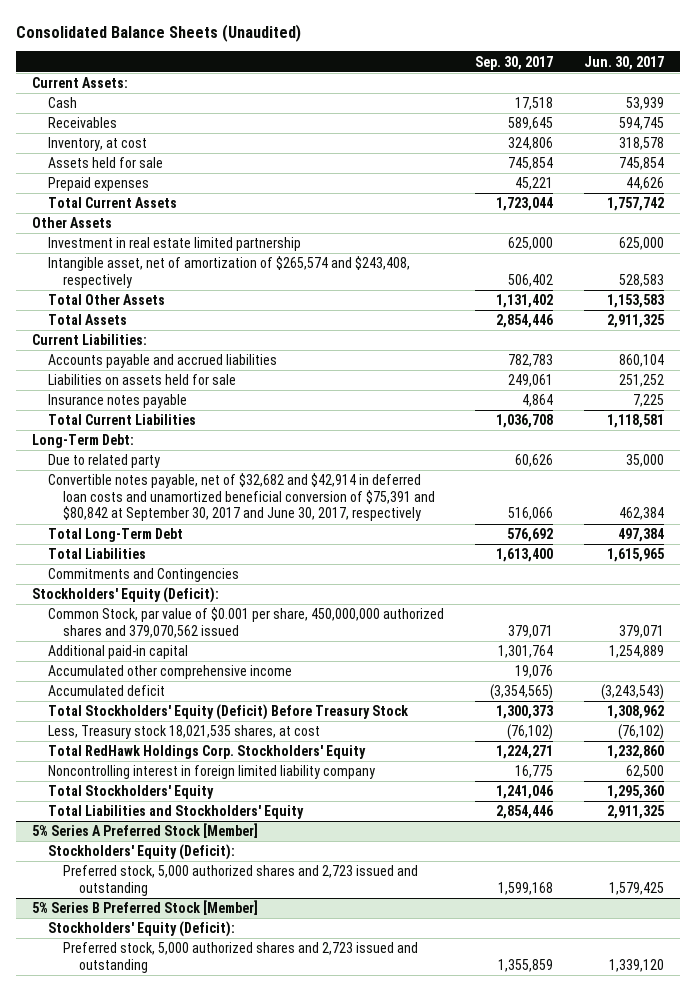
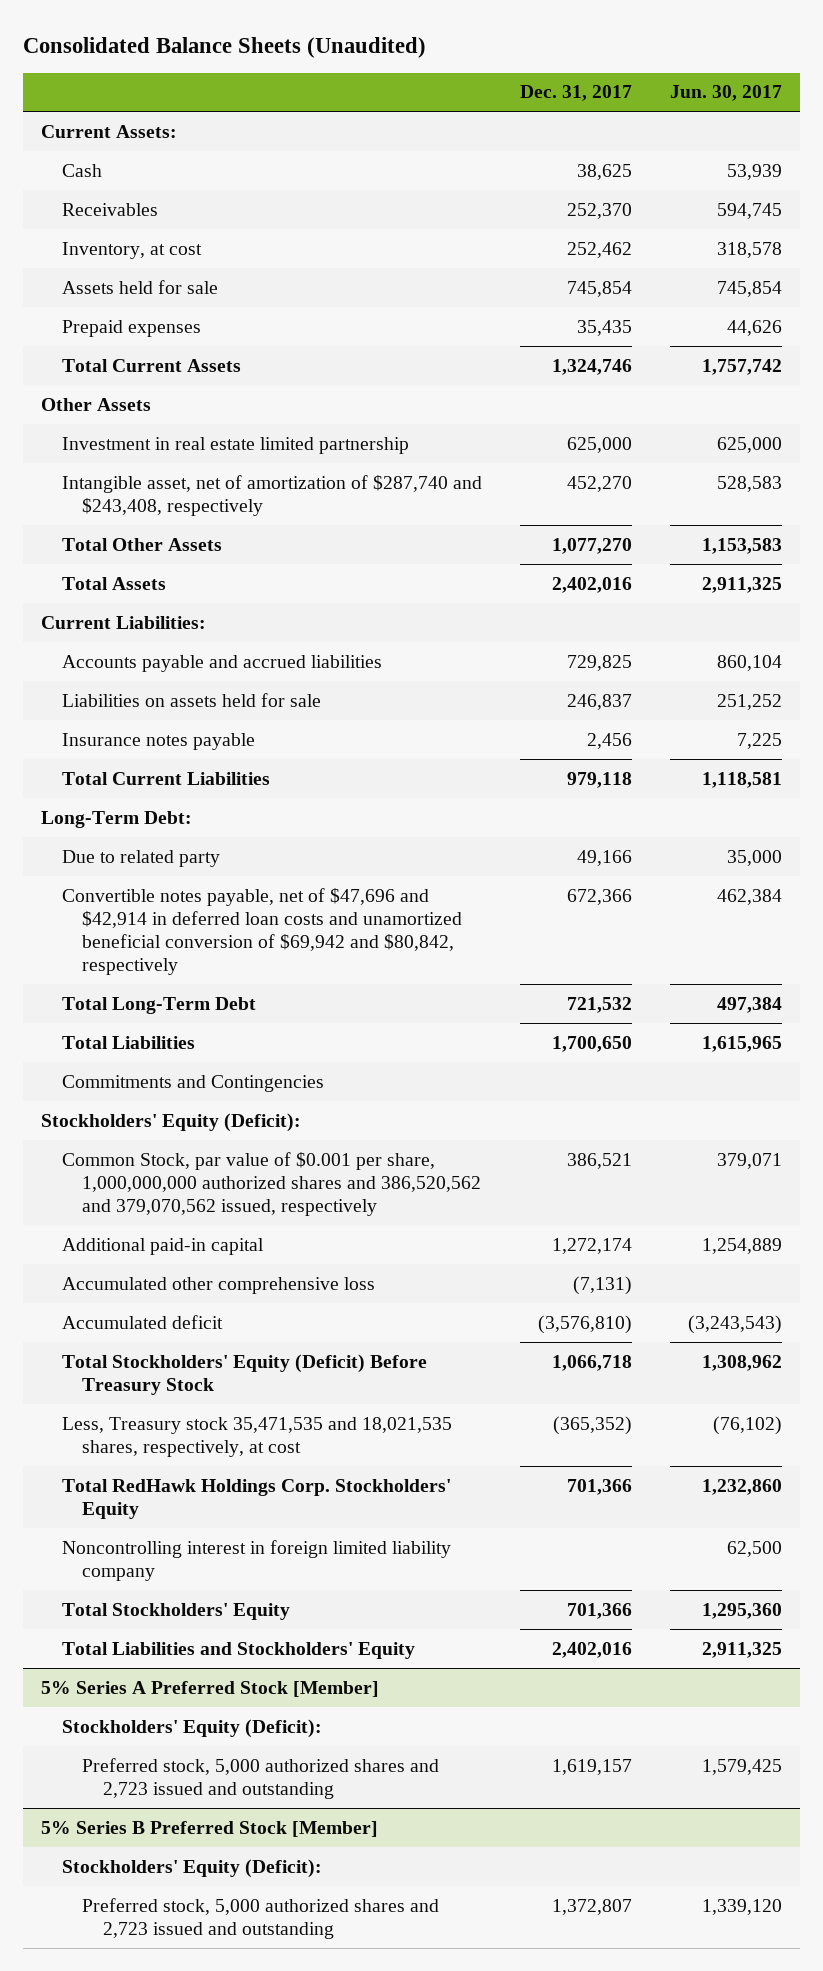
[474,55,553,70] Sep. 30, 2017 -> none
none -> [519,85,632,102] Dec. 31, 2017
[47,256,410,288] Intangible asset, net of amortization of $265,574 and $243,408, respectively -> [61,474,482,516] Intangible asset, net of amortization of $287,740 and $243,408, respectively
[47,473,436,522] Convertible notes payable, net of $32,682 and $42,914 in deferred loan costs and unamortized beneficial conversion of $75,391 and $80,842 at September 30, 2017 and June 30, 2017, respectively -> [61,887,463,975] Convertible notes payable, net of $47,696 and $42,914 in deferred loan costs and unamortized beneficial conversion of $69,942 and $80,842, respectively
[47,607,444,638] Common Stock, par value of $0.001 per share, 450,000,000 authorized shares and 379,070,562 issued -> [61,1151,482,1216] Common Stock, par value of $0.001 per share, 1,000,000,000 authorized shares and 386,520,562 and 379,070,562 issued, respectively
[47,665,292,680] Accumulated other comprehensive income -> [61,1276,375,1294] Accumulated other comprehensive loss
[47,725,320,740] Less, Treasury stock 18,021,535 shares, at cost -> [61,1416,452,1457] Less, Treasury stock 35,471,535 and 18,021,535 shares, respectively, at cost

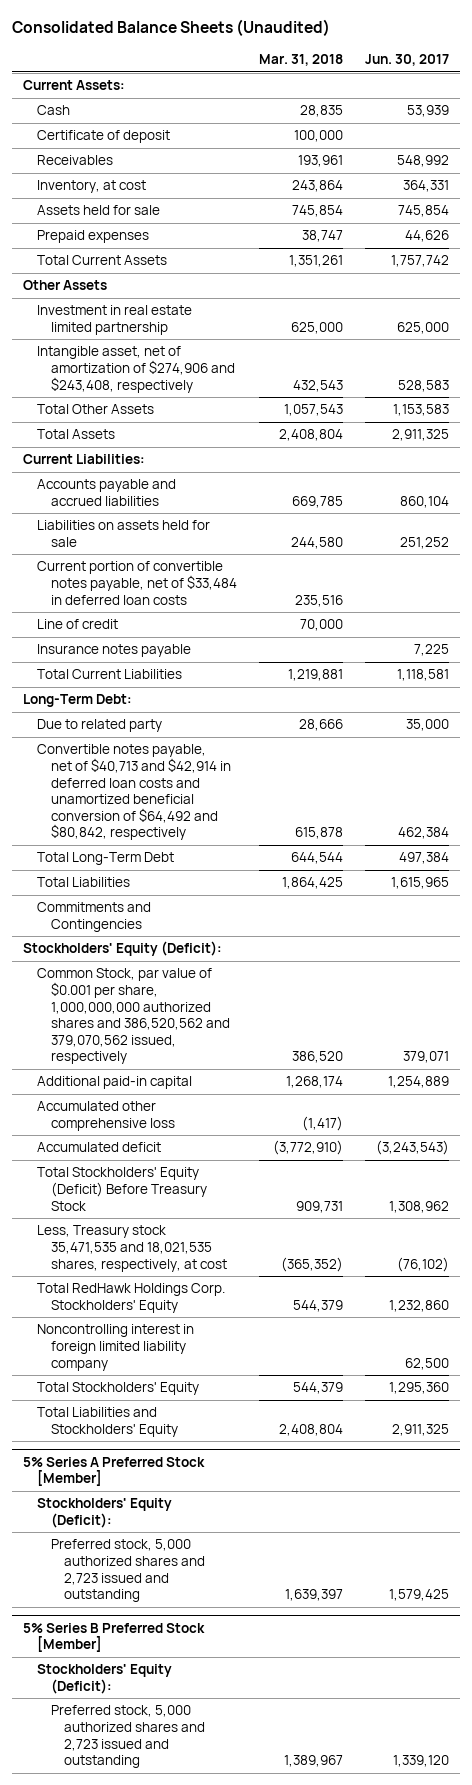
[519,85,632,102] Dec. 31, 2017 -> none
none -> [258,54,343,67] Mar. 31, 2018
none -> [36,130,170,144] Certificate of deposit
[716,202,782,219] 594,745 -> [396,155,449,168] 548,992
[716,241,782,258] 318,578 -> [402,180,449,193] 364,331
[61,474,482,516] Intangible asset, net of amortization of $287,740 and $243,408, respectively -> [36,346,235,393] Intangible asset, net of amortization of $274,906 and $243,408, respectively
none -> [36,561,237,605] Current portion of convertible notes payable, net of $33,484 in deferred loan costs
none -> [36,619,118,630] Line of credit
[61,887,463,975] Convertible notes payable, net of $47,696 and $42,914 in deferred loan costs and unamortized beneficial conversion of $69,942 and $80,842, respectively -> [36,744,231,841] Convertible notes payable, net of $40,713 and $42,914 in deferred loan costs and unamortized beneficial conversion of $64,492 and $80,842, respectively

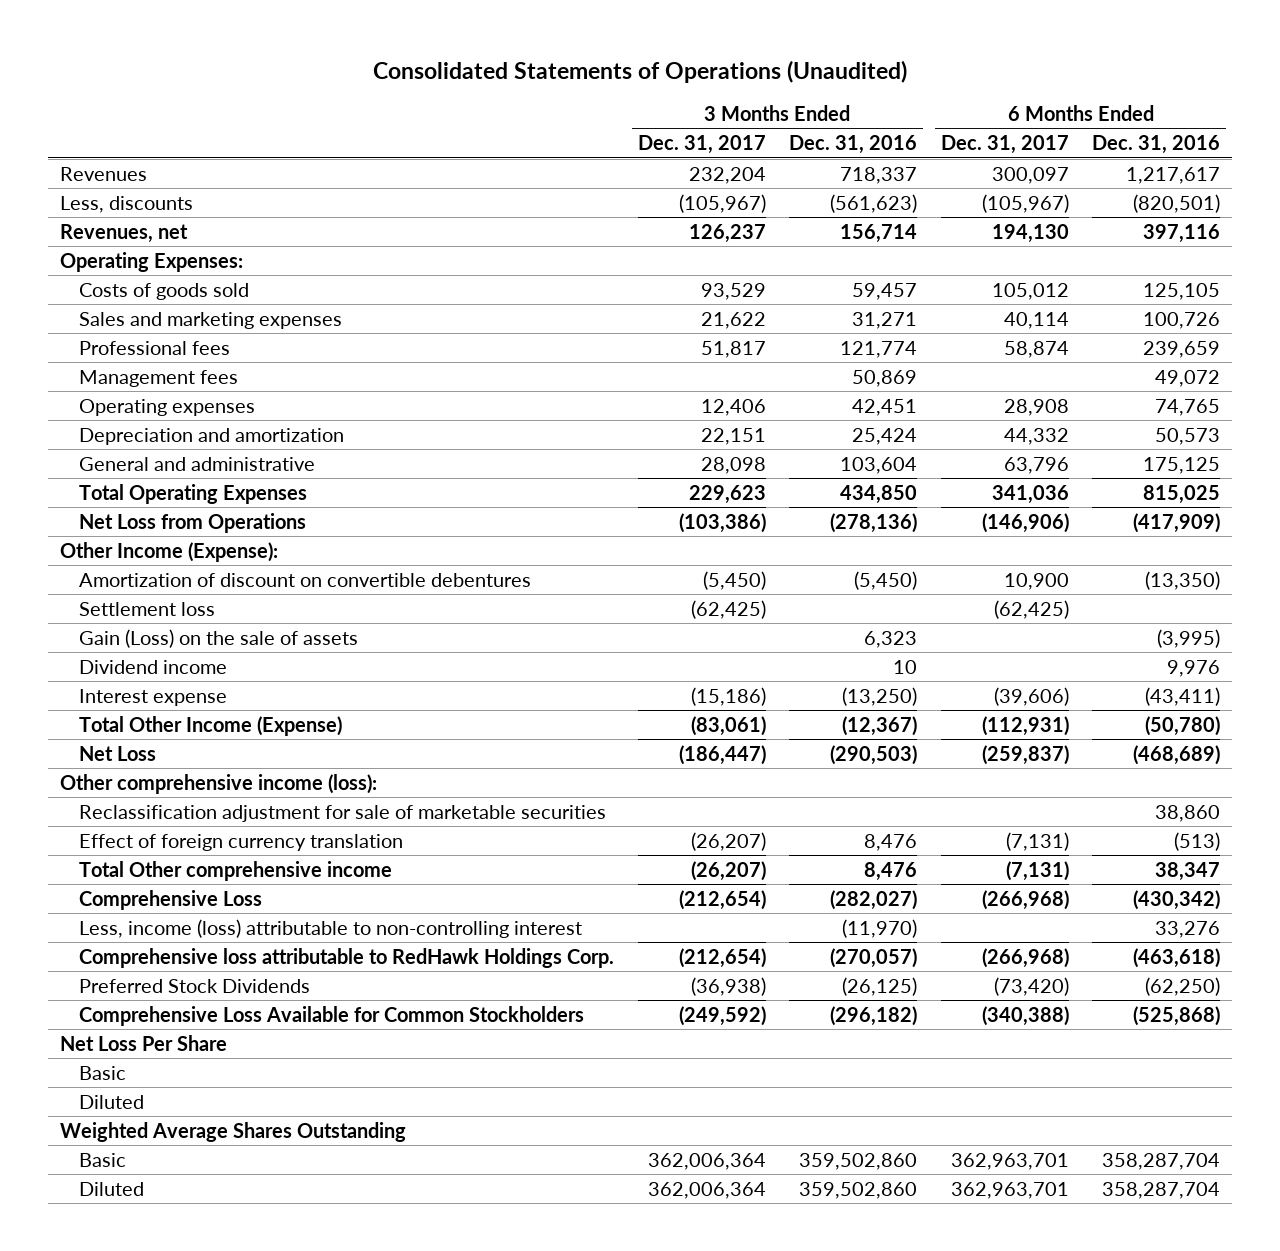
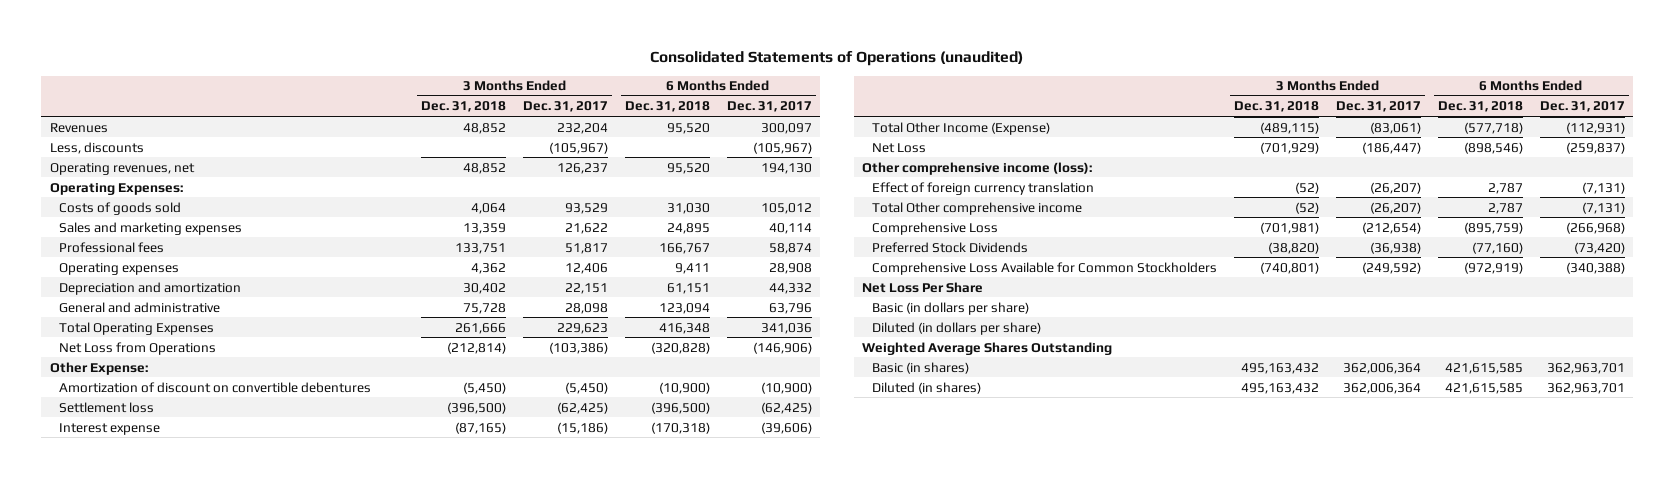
[372,59,907,83] Consolidated Statements of Operations (Unaudited) -> [650,51,1024,67] Consolidated Statements of Operations (unaudited)
[789,135,918,155] Dec. 31, 2016 -> none
[1092,135,1221,155] Dec. 31, 2016 -> none
none -> [421,101,507,113] Dec. 31, 2018
none -> [625,101,711,113] Dec. 31, 2018
[59,223,188,243] Revenues, net -> [49,162,195,175] Operating revenues, net
[79,369,239,387] Management fees -> none
[59,541,278,562] Other Income (Expense): -> [49,361,148,375] Other Expense:
[1003,572,1069,590] 10,900 -> [760,381,812,394] (10,900)
[79,628,359,648] Gain (Loss) on the sale of assets -> none
[79,659,228,674] Dividend income -> none
[79,804,607,822] Reclassification adjustment for sale of marketable securities -> none
[79,918,583,938] Less, income (loss) attributable to non-controlling interest -> none
[79,947,615,968] Comprehensive loss attributable to RedHawk Holdings Corp. -> none
[79,1065,127,1080] Basic -> [872,301,1030,315] Basic (in dollars per share)
[79,1094,145,1109] Diluted -> [872,321,1042,335] Diluted (in dollars per share)
[79,1152,127,1167] Basic -> [872,361,970,374] Basic (in shares)
[79,1181,145,1196] Diluted -> [872,381,982,394] Diluted (in shares)

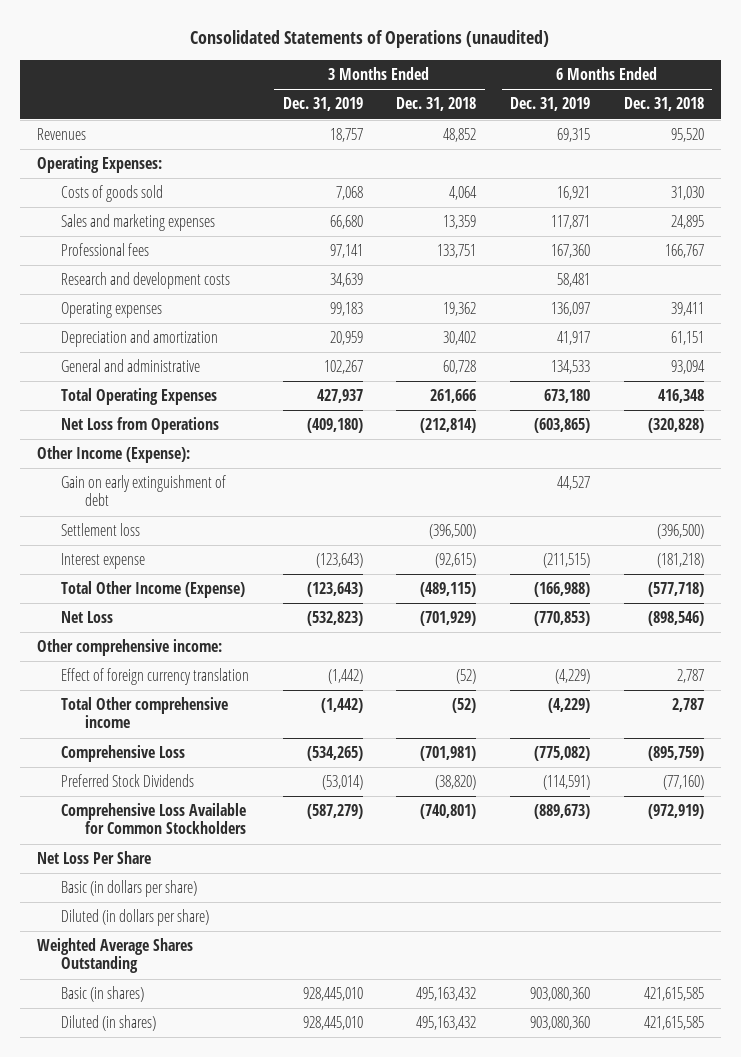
[523,101,609,113] Dec. 31, 2017 -> none
[726,101,812,113] Dec. 31, 2017 -> none
none -> [282,97,363,112] Dec. 31, 2019
none -> [509,97,590,112] Dec. 31, 2019
[49,141,144,154] Less, discounts -> none
[49,162,195,175] Operating revenues, net -> none
none -> [60,272,230,290] Research and development costs
[471,262,507,274] 4,362 -> [443,302,477,317] 19,362
[675,262,711,274] 9,411 -> [670,302,704,317] 39,411
[463,302,507,314] 75,728 -> [443,360,477,375] 60,728
[659,302,711,314] 123,094 -> [670,360,705,375] 93,094
[59,381,372,393] Amortization of discount on convertible debentures -> none
[49,361,148,375] Other Expense: -> [36,446,190,464] Other Income (Expense):
none -> [60,475,226,507] Gain on early extinguishment of debt
[455,421,507,434] (87,165) -> [435,553,477,569] (92,615)
[651,421,711,434] (170,318) -> [656,553,704,569] (181,218)
[862,161,1093,175] Other comprehensive income (loss): -> [36,639,222,657] Other comprehensive income:

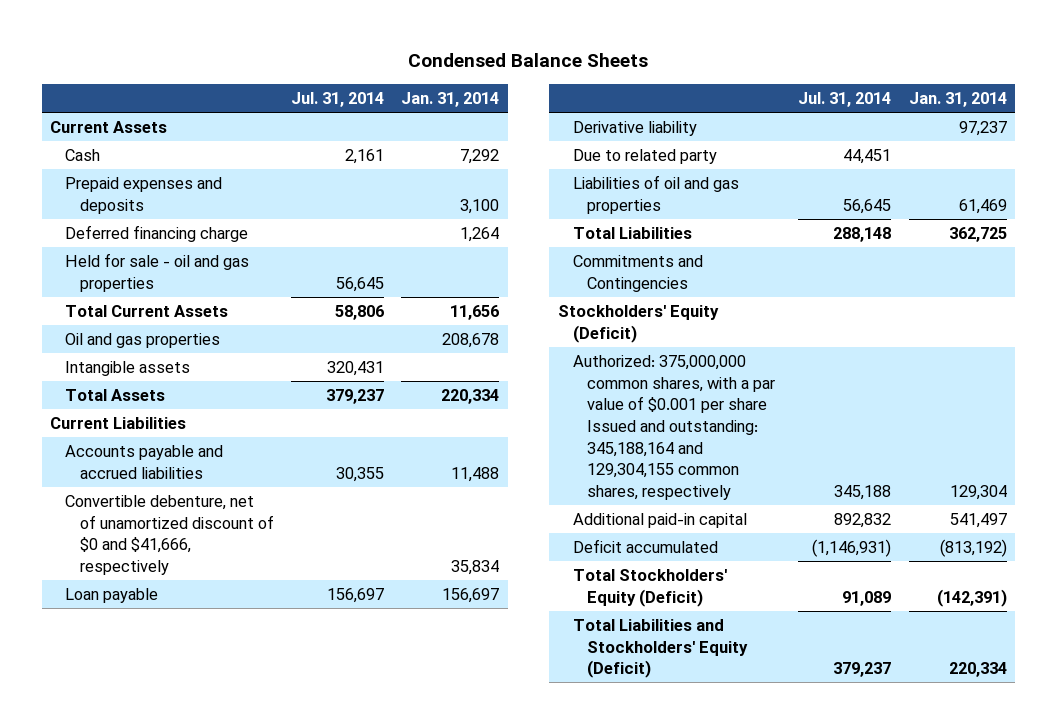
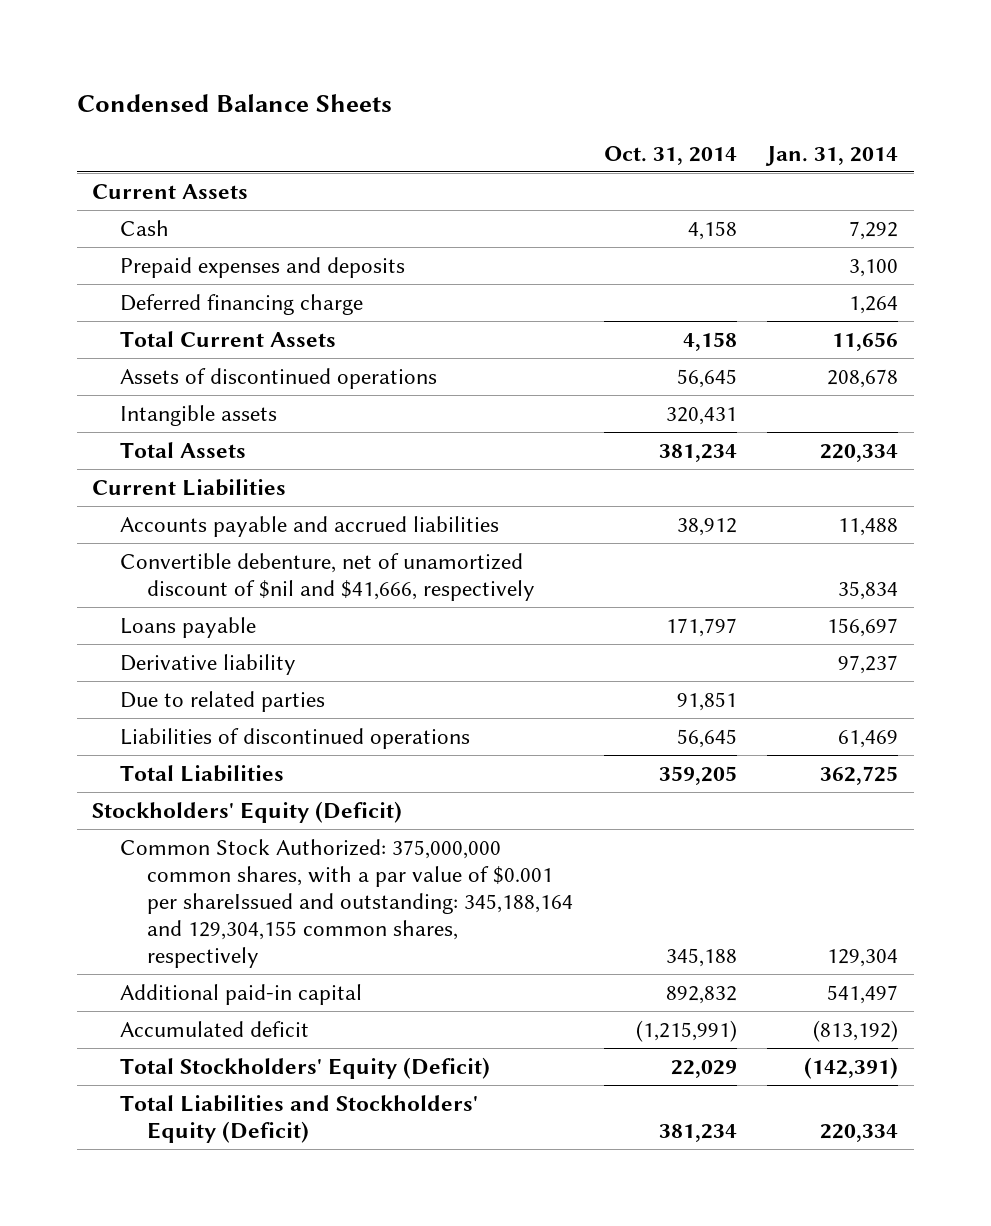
[290,92,384,108] Jul. 31, 2014 -> none
none -> [603,145,737,165] Oct. 31, 2014
[64,252,249,292] Held for sale - oil and gas properties -> none
[64,332,220,348] Oil and gas properties -> [119,367,437,389] Assets of discontinued operations
[64,494,274,575] Convertible debenture, net of unamortized discount of $0 and $41,666, respectively -> [119,552,536,601] Convertible debenture, net of unamortized discount of $nil and $41,666, respectively
[64,587,158,603] Loan payable -> [119,616,256,638] Loans payable
[572,148,717,164] Due to related party -> [119,690,325,712] Due to related parties
[572,174,739,214] Liabilities of oil and gas properties -> [119,727,470,749] Liabilities of discontinued operations
[572,254,703,292] Commitments and Contingencies -> none
[572,354,776,500] Authorized: 375,000,000 common shares, with a par value of $0.001 per share Issued and outstanding: 345,188,164 and 129,304,155 common shares, respectively -> [119,838,574,968] Common Stock Authorized: 375,000,000 common shares, with a par value of $0.001 per shareIssued and outstanding: 345,188,164 and 129,304,155 common shares, respectively
[572,538,718,553] Deficit accumulated -> [119,1020,309,1037] Accumulated deficit

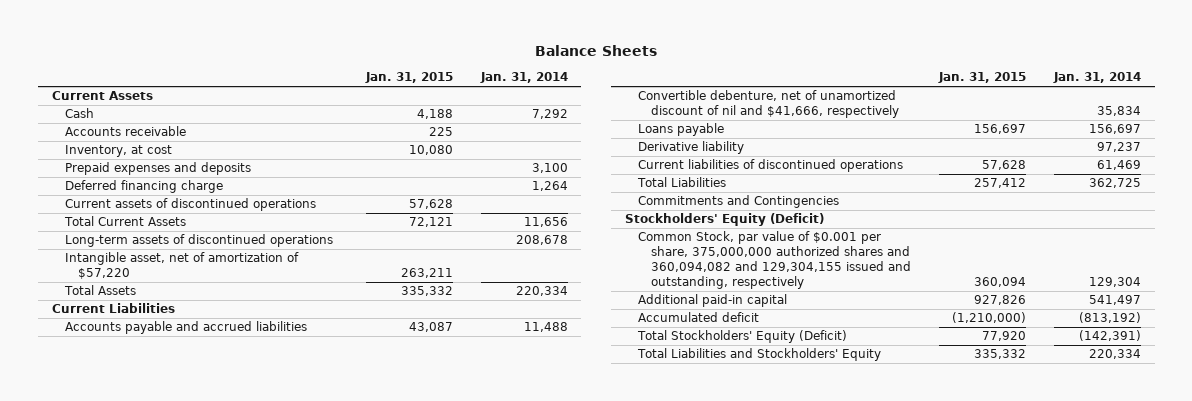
[76,94,392,113] Condensed Balance Sheets -> [535,45,658,57] Balance Sheets
[603,145,737,165] Oct. 31, 2014 -> none
none -> [364,72,453,84] Jan. 31, 2015
none -> [64,126,186,137] Accounts receivable
none -> [64,145,172,158] Inventory, at cost
none -> [64,198,316,212] Current assets of discontinued operations
[119,367,437,389] Assets of discontinued operations -> [64,234,333,248] Long-term assets of discontinued operations
[119,404,277,426] Intangible assets -> [64,252,299,280] Intangible asset, net of amortization of $57,220
[119,552,536,601] Convertible debenture, net of unamortized discount of $nil and $41,666, respectively -> [638,90,900,119] Convertible debenture, net of unamortized discount of nil and $41,666, respectively
[119,690,325,712] Due to related parties -> none
[119,727,470,749] Liabilities of discontinued operations -> [638,159,904,173] Current liabilities of discontinued operations
none -> [638,195,840,209] Commitments and Contingencies
[119,838,574,968] Common Stock Authorized: 375,000,000 common shares, with a par value of $0.001 per shareIssued and outstanding: 345,188,164 and 129,304,155 common shares, respectively -> [638,231,912,290] Common Stock, par value of $0.001 per share, 375,000,000 authorized shares and 360,094,082 and 129,304,155 issued and outstanding, respectively
[119,1094,478,1143] Total Liabilities and Stockholders' Equity (Deficit) -> [637,348,882,362] Total Liabilities and Stockholders' Equity

